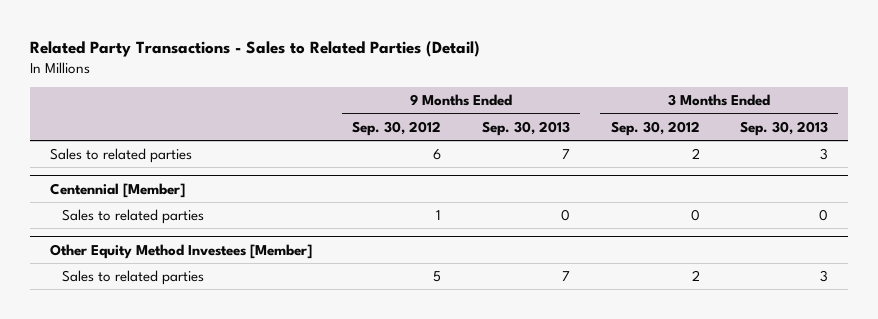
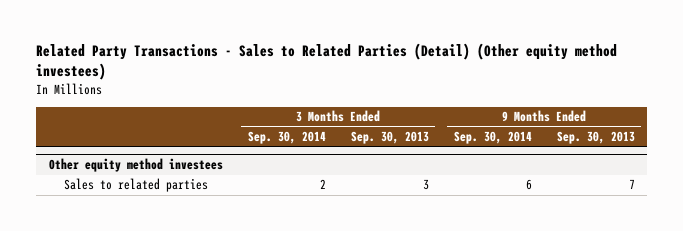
[29,40,480,57] Related Party Transactions - Sales to Related Parties (Detail) -> [36,43,618,81] Related Party Transactions - Sales to Related Parties (Detail) (Other equity method investees)
[352,120,442,136] Sep. 30, 2012 -> none
[610,120,700,136] Sep. 30, 2012 -> none
none -> [247,130,326,144] Sep. 30, 2014
none -> [453,130,532,144] Sep. 30, 2014
[49,148,192,164] Sales to related parties -> none
[49,182,185,198] Centennial [Member] -> none
[61,209,204,225] Sales to related parties -> none
[49,243,312,259] Other Equity Method Investees [Member] -> [48,158,223,173] Other equity method investees

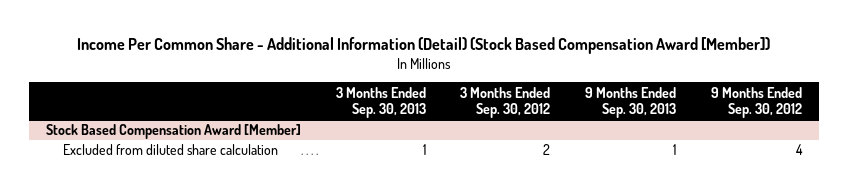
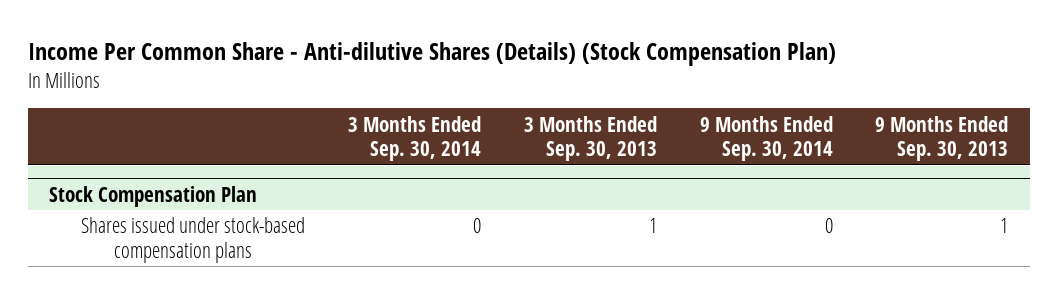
[76,37,770,55] Income Per Common Share - Additional Information (Detail) (Stock Based Compensation Award [Member]) -> [27,41,836,66] Income Per Common Share - Anti-dilutive Shares (Details) (Stock Compensation Plan)
[460,86,551,118] 3 Months Ended Sep. 30, 2012 -> none
[710,86,802,118] 9 Months Ended Sep. 30, 2012 -> none
none -> [348,115,482,161] 3 Months Ended Sep. 30, 2014
none -> [699,115,833,161] 9 Months Ended Sep. 30, 2014
[46,124,302,140] Stock Based Compensation Award [Member] -> none
none -> [48,185,257,207] Stock Compensation Plan
[62,144,278,156] Excluded from diluted share calculation -> [81,217,306,263] Shares issued under stock-based compensation plans

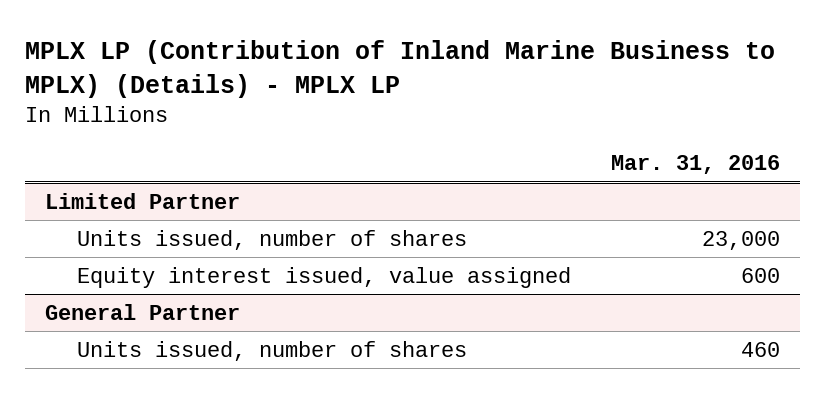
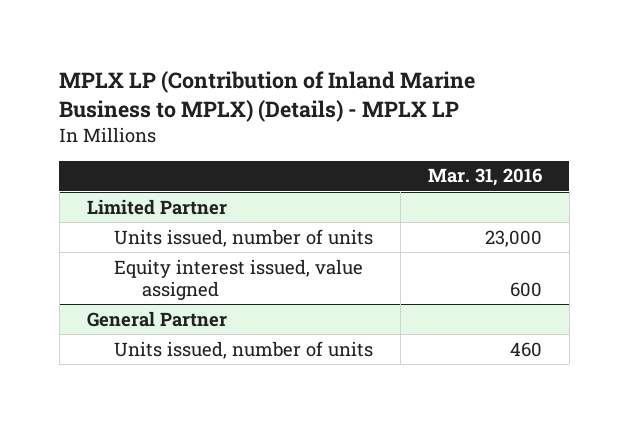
[76,229,467,250] Units issued, number of shares -> [114,228,374,247] Units issued, number of units
[76,340,467,361] Units issued, number of shares -> [114,340,374,359] Units issued, number of units

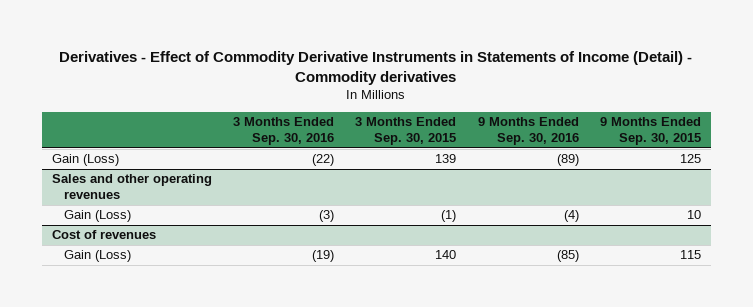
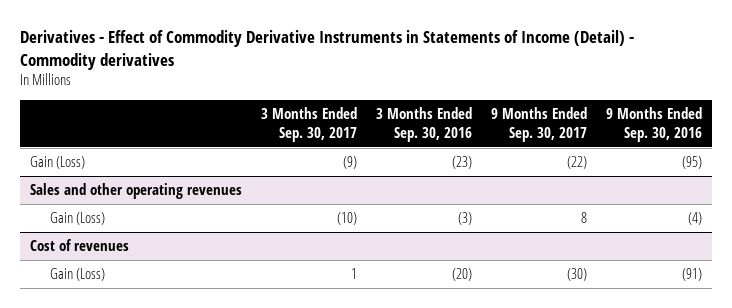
[355,117,457,146] 3 Months Ended Sep. 30, 2015 -> none
[599,117,701,146] 9 Months Ended Sep. 30, 2015 -> none
none -> [260,107,357,142] 3 Months Ended Sep. 30, 2017
none -> [491,107,588,142] 9 Months Ended Sep. 30, 2017
[312,154,335,167] (22) -> [451,156,472,170] (23)
[556,154,579,167] (89) -> [682,156,703,170] (95)
[312,250,335,263] (19) -> [451,268,472,282] (20)
[556,250,579,263] (85) -> [682,268,703,282] (91)

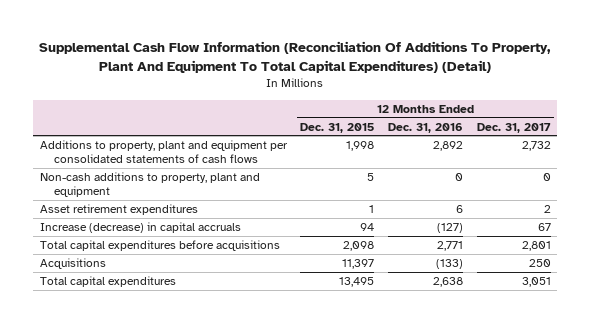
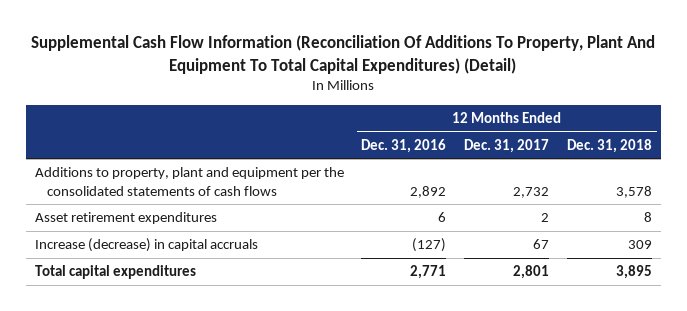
[300,122,375,133] Dec. 31, 2015 -> none
none -> [567,138,653,153] Dec. 31, 2018
[39,172,260,198] Non-cash additions to property, plant and equipment -> none
[39,140,288,164] Additions to property, plant and equipment per consolidated statements of cash flows -> [34,167,344,196] Additions to property, plant and equipment per the consolidated statements of cash flows
[39,240,280,252] Total capital expenditures before acquisitions -> none
[39,258,106,270] Acquisitions -> none
[433,277,464,288] 2,638 -> [410,265,447,280] 2,771
[521,277,551,288] 3,051 -> [513,265,550,280] 2,801

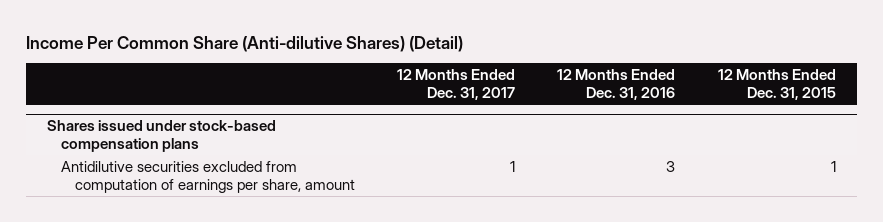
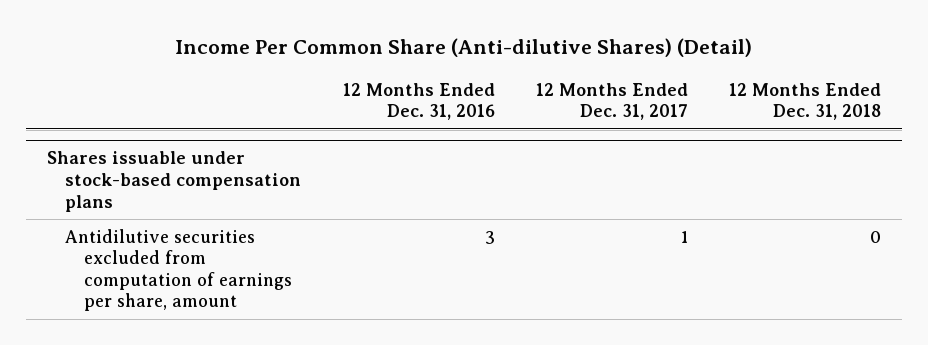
[717,69,836,101] 12 Months Ended Dec. 31, 2015 -> none
none -> [729,82,882,121] 12 Months Ended Dec. 31, 2018
[46,119,276,152] Shares issued under stock-based compensation plans -> [46,151,302,212] Shares issuable under stock-based compensation plans

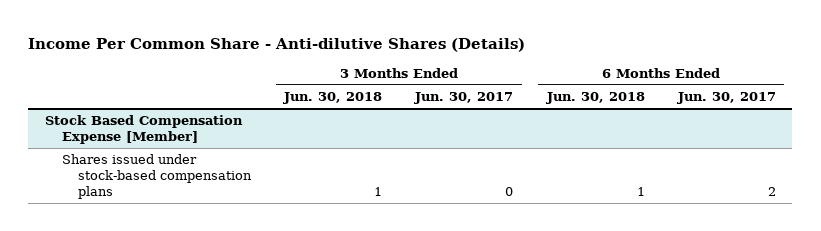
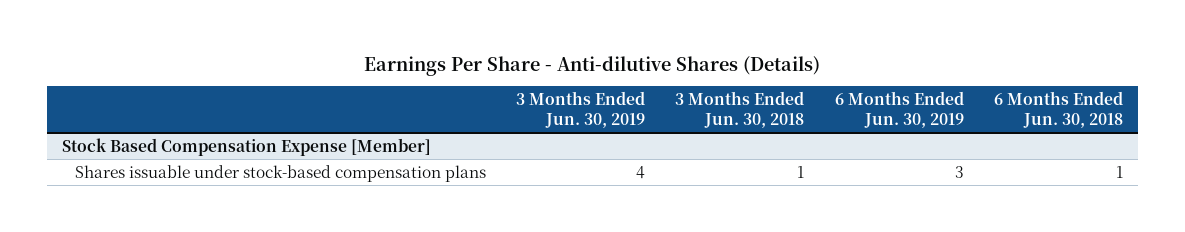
[28,37,526,52] Income Per Common Share - Anti-dilutive Shares (Details) -> [364,55,821,76] Earnings Per Share - Anti-dilutive Shares (Details)
[414,92,514,105] Jun. 30, 2017 -> none
[676,92,776,105] Jun. 30, 2017 -> none
none -> [515,91,645,128] 3 Months Ended Jun. 30, 2019
none -> [834,91,964,128] 6 Months Ended Jun. 30, 2019
[61,154,253,200] Shares issued under stock-based compensation plans -> [74,164,486,182] Shares issuable under stock-based compensation plans

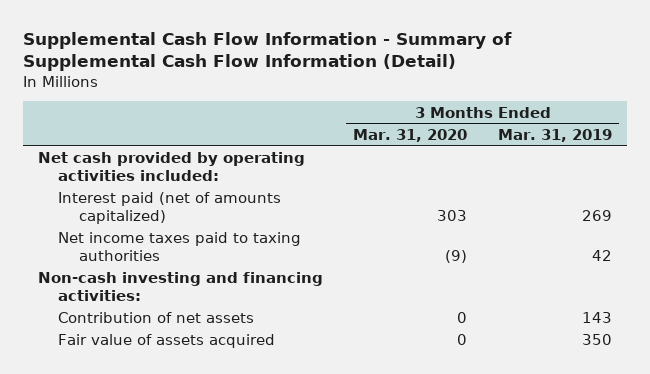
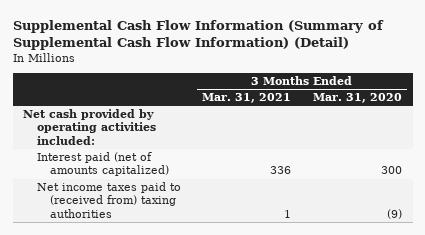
[22,32,512,72] Supplemental Cash Flow Information - Summary of Supplemental Cash Flow Information (Detail) -> [12,19,384,51] Supplemental Cash Flow Information (Summary of Supplemental Cash Flow Information) (Detail)
[497,128,612,142] Mar. 31, 2019 -> none
none -> [202,93,292,104] Mar. 31, 2021
[37,272,323,301] Non-cash investing and financing activities: -> none
[58,312,255,324] Contribution of net assets -> none
[58,334,276,349] Fair value of assets acquired -> none
[437,209,468,221] 303 -> [380,166,402,175] 300
[58,232,302,261] Net income taxes paid to taxing authorities -> [36,182,181,218] Net income taxes paid to (received from) taxing authorities

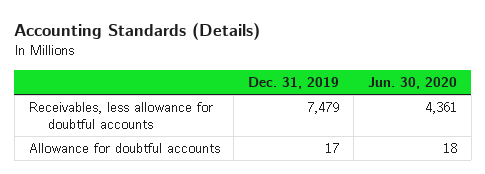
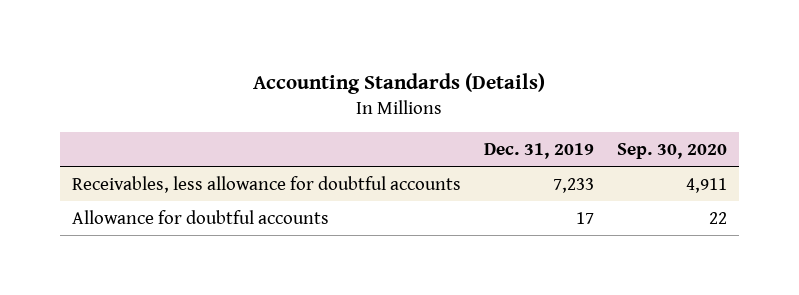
[367,76,457,89] Jun. 30, 2020 -> none
none -> [617,143,728,160] Sep. 30, 2020
[307,102,340,115] 7,479 -> [552,177,594,193] 7,233

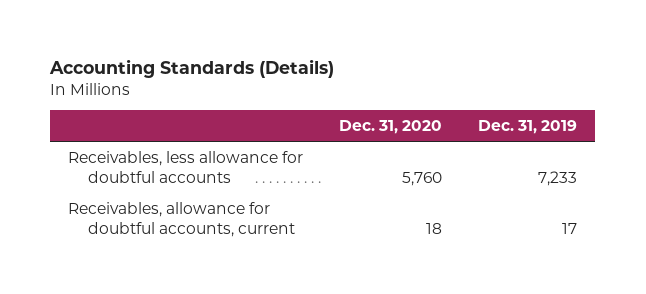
[617,143,728,160] Sep. 30, 2020 -> none
none -> [339,119,443,134] Dec. 31, 2020
[71,209,329,224] Allowance for doubtful accounts -> [68,202,296,237] Receivables, allowance for doubtful accounts, current

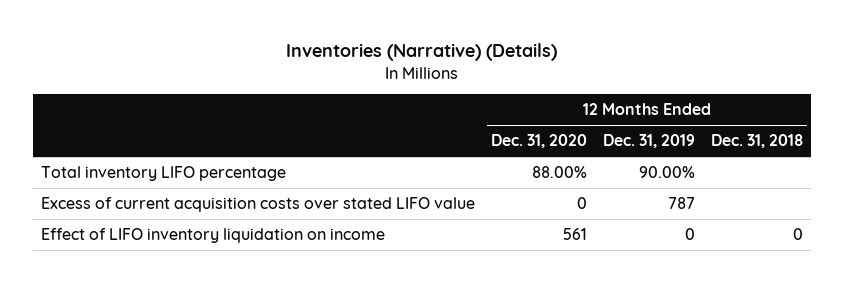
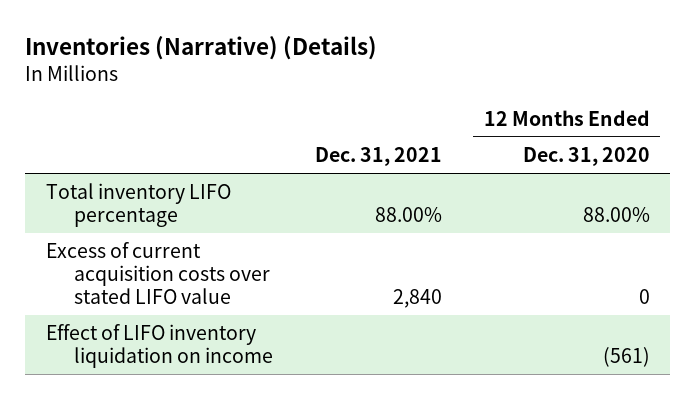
[603,134,696,149] Dec. 31, 2019 -> none
[711,134,804,149] Dec. 31, 2018 -> none
none -> [314,147,442,167] Dec. 31, 2021
[562,228,587,241] 561 -> [602,347,650,368] (561)

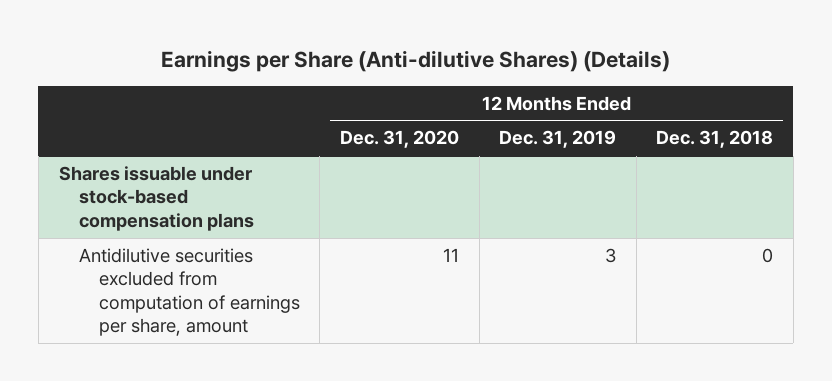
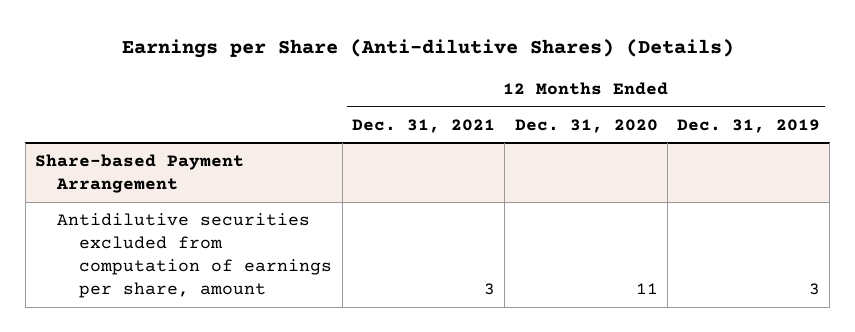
[656,130,774,149] Dec. 31, 2018 -> none
none -> [351,118,495,133] Dec. 31, 2021
[58,165,254,231] Shares issuable under stock-based compensation plans -> [34,154,244,194] Share-based Payment Arrangement

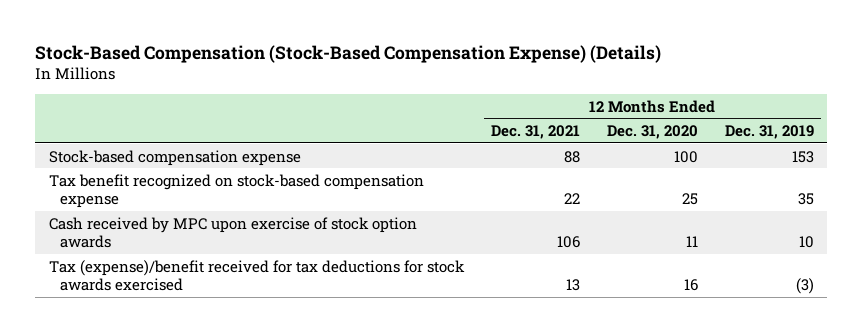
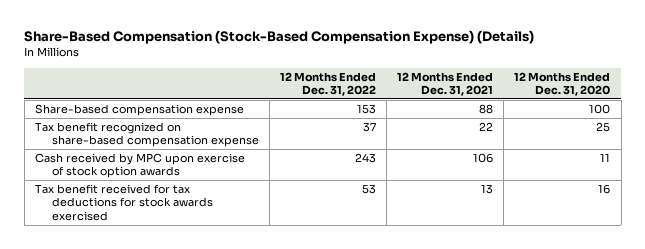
[35,44,662,63] Stock-Based Compensation (Stock-Based Compensation Expense) (Details) -> [24,30,535,45] Share-Based Compensation (Stock-Based Compensation Expense) (Details)
[724,125,814,140] Dec. 31, 2019 -> none
none -> [280,71,377,97] 12 Months Ended Dec. 31, 2022
[48,149,301,166] Stock-based compensation expense -> [34,103,244,116] Share-based compensation expense
[48,173,424,209] Tax benefit recognized on stock-based compensation expense -> [34,121,260,148] Tax benefit recognized on share-based compensation expense
[48,259,465,292] Tax (expense)/benefit received for tax deductions for stock awards exercised -> [34,183,214,221] Tax benefit received for tax deductions for stock awards exercised

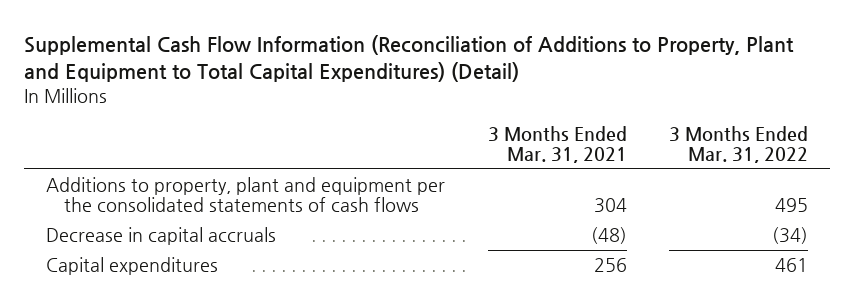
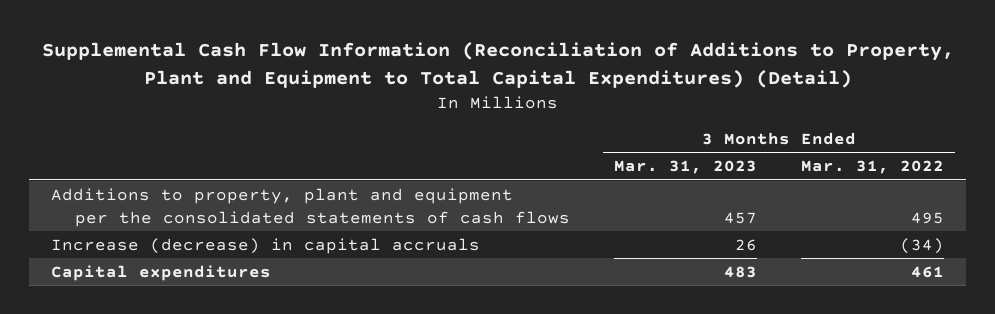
[487,125,627,163] 3 Months Ended Mar. 31, 2021 -> none
none -> [614,160,758,175] Mar. 31, 2023
[45,226,276,245] Decrease in capital accruals -> [51,237,481,254] Increase (decrease) in capital accruals

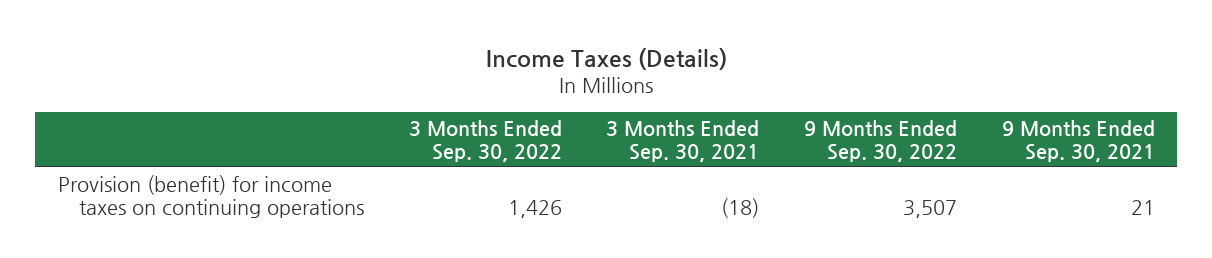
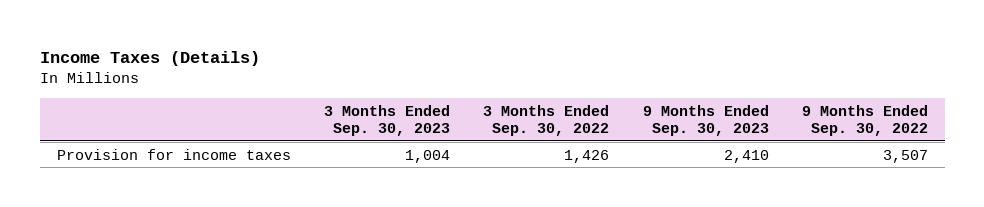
[606,119,760,162] 3 Months Ended Sep. 30, 2021 -> none
[1001,119,1155,162] 9 Months Ended Sep. 30, 2021 -> none
none -> [323,104,450,137] 3 Months Ended Sep. 30, 2023
none -> [642,104,769,137] 9 Months Ended Sep. 30, 2023
[57,174,365,218] Provision (benefit) for income taxes on continuing operations -> [56,148,291,160] Provision for income taxes

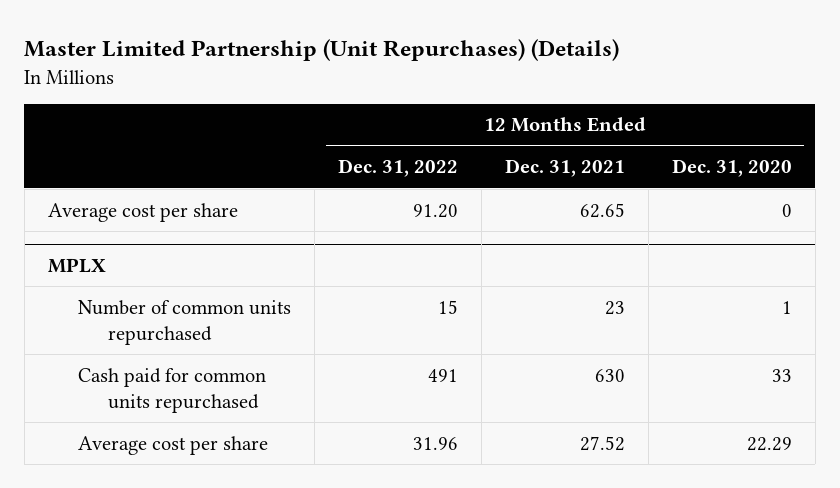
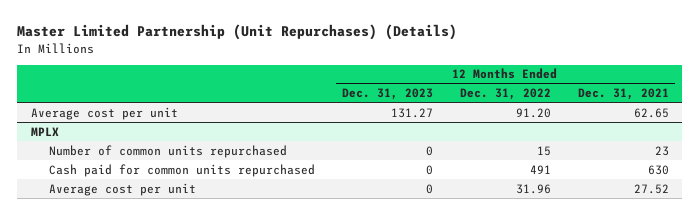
[671,159,792,178] Dec. 31, 2020 -> none
none -> [342,87,434,100] Dec. 31, 2023
[47,202,238,222] Average cost per share -> [30,106,178,120] Average cost per unit
[78,435,269,455] Average cost per share -> [49,182,197,196] Average cost per unit

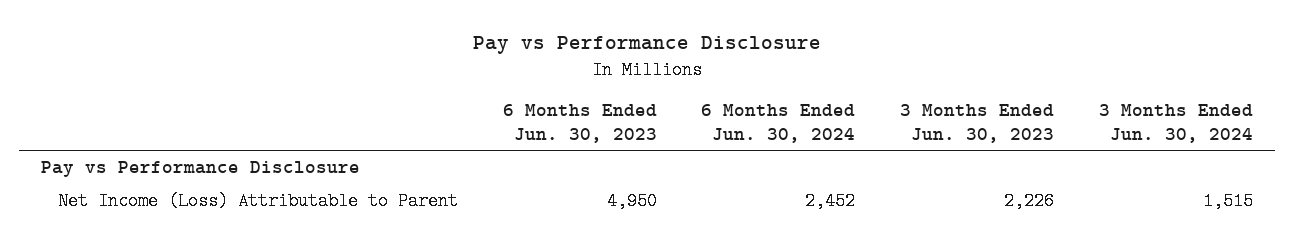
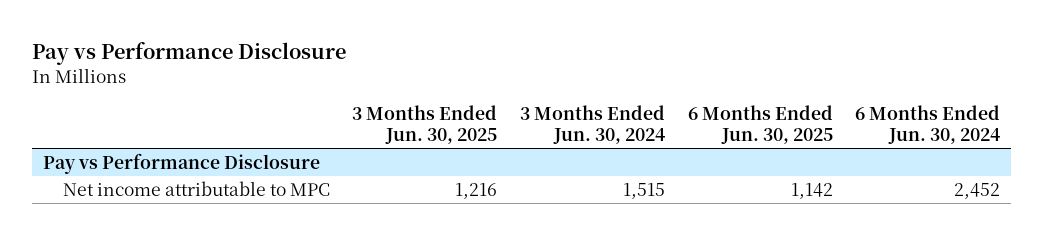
[502,104,657,143] 6 Months Ended Jun. 30, 2023 -> none
[900,104,1055,143] 3 Months Ended Jun. 30, 2023 -> none
none -> [352,105,498,145] 3 Months Ended Jun. 30, 2025
none -> [687,105,833,145] 6 Months Ended Jun. 30, 2025
[58,192,459,211] Net Income (Loss) Attributable to Parent -> [62,180,330,196] Net income attributable to MPC

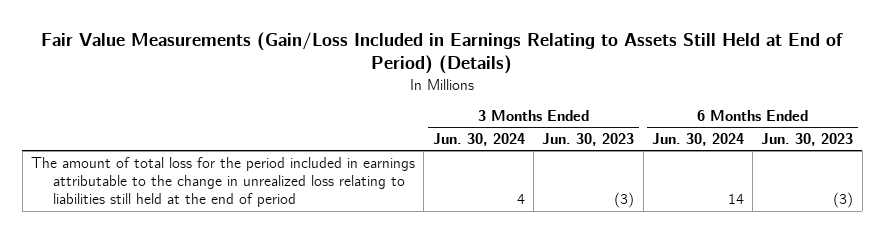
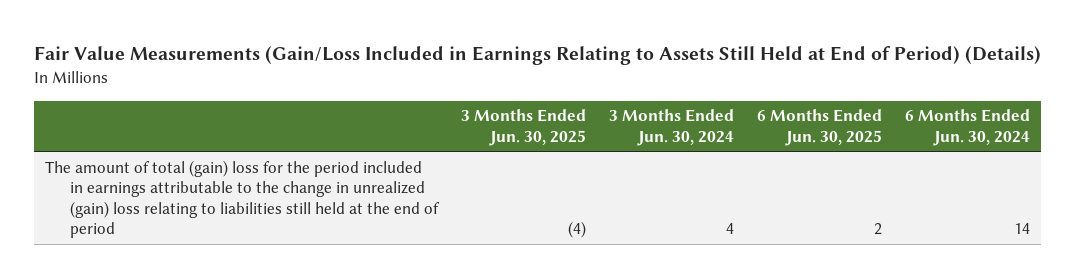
[542,132,635,146] Jun. 30, 2023 -> none
[761,132,854,146] Jun. 30, 2023 -> none
none -> [461,109,587,146] 3 Months Ended Jun. 30, 2025
none -> [756,109,882,146] 6 Months Ended Jun. 30, 2025
[31,156,416,208] The amount of total loss for the period included in earnings attributable to the change in unrealized loss relating to liabilities still held at the end of period -> [45,159,441,239] The amount of total (gain) loss for the period included in earnings attributable to the change in unrealized (gain) loss relating to liabilities still held at the end of period

